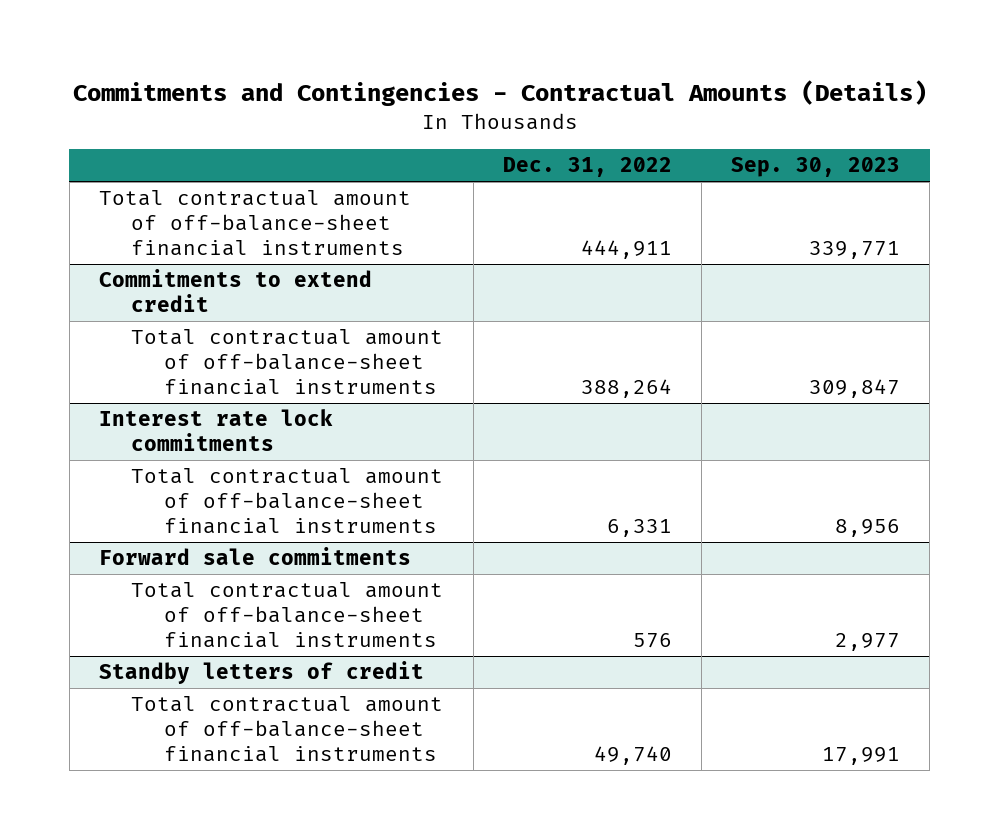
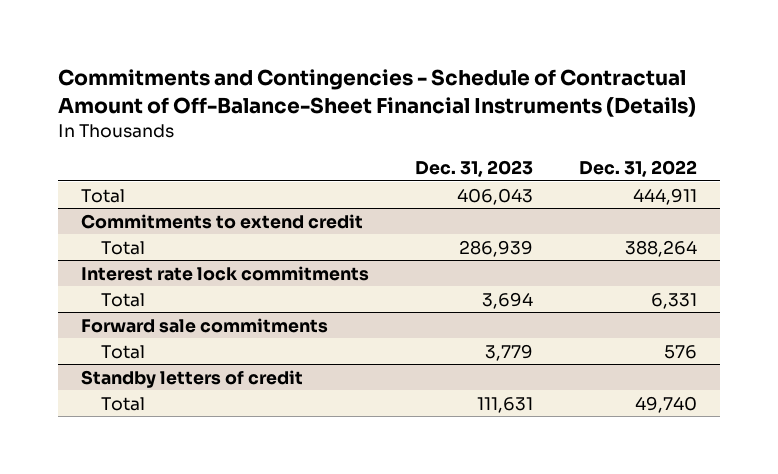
[72,79,927,106] Commitments and Contingencies - Contractual Amounts (Details) -> [57,69,696,117] Commitments and Contingencies - Schedule of Contractual Amount of Off-Balance-Sheet Financial Instruments (Details)
[731,157,901,178] Sep. 30, 2023 -> none
none -> [415,159,534,177] Dec. 31, 2023
[98,190,411,257] Total contractual amount of off-balance-sheet financial instruments -> [81,188,126,203] Total
[131,329,444,396] Total contractual amount of off-balance-sheet financial instruments -> [100,240,145,255] Total
[131,468,444,535] Total contractual amount of off-balance-sheet financial instruments -> [100,292,145,307] Total
[131,582,444,649] Total contractual amount of off-balance-sheet financial instruments -> [100,344,145,359] Total
[131,696,444,763] Total contractual amount of off-balance-sheet financial instruments -> [100,396,145,411] Total

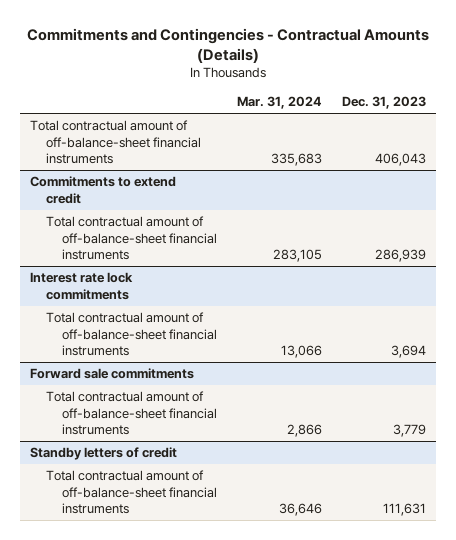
[57,69,696,117] Commitments and Contingencies - Schedule of Contractual Amount of Off-Balance-Sheet Financial Instruments (Details) -> [27,27,430,63] Commitments and Contingencies - Contractual Amounts (Details)
[579,159,698,177] Dec. 31, 2022 -> none
none -> [237,96,323,110] Mar. 31, 2024
[81,188,126,203] Total -> [29,120,201,165] Total contractual amount of off-balance-sheet financial instruments
[100,240,145,255] Total -> [45,216,217,261] Total contractual amount of off-balance-sheet financial instruments
[100,292,145,307] Total -> [45,312,217,357] Total contractual amount of off-balance-sheet financial instruments
[100,344,145,359] Total -> [45,391,217,436] Total contractual amount of off-balance-sheet financial instruments
[100,396,145,411] Total -> [45,470,217,515] Total contractual amount of off-balance-sheet financial instruments

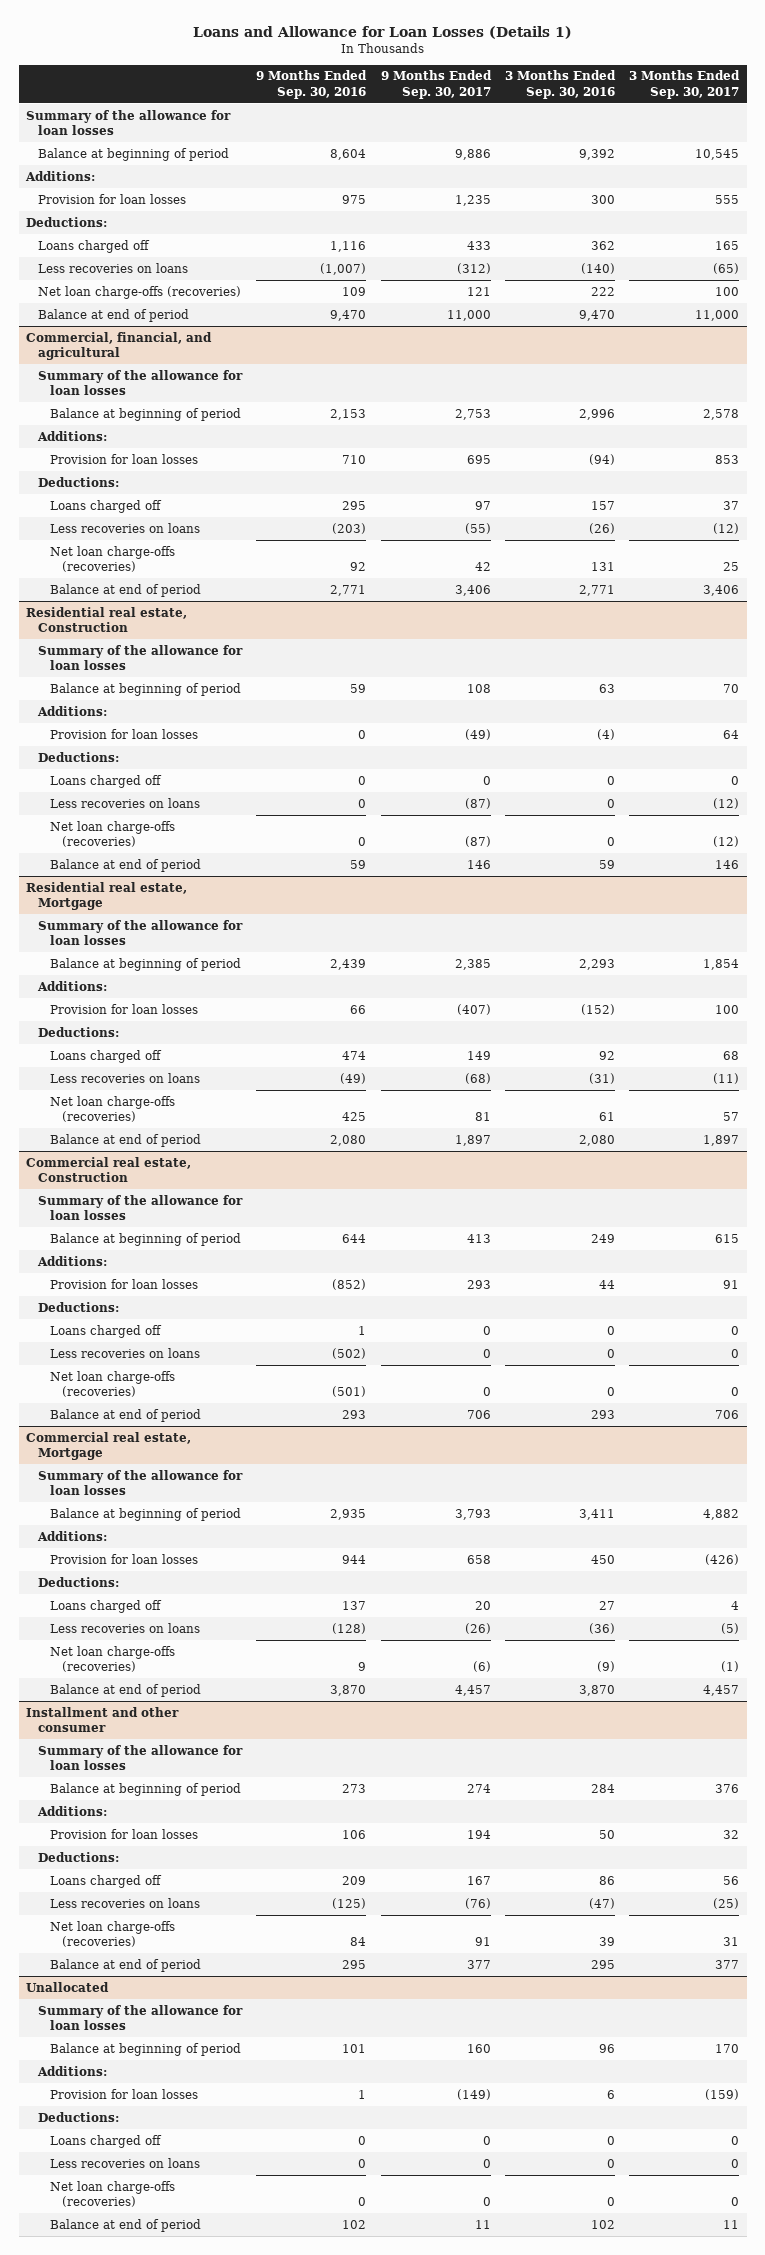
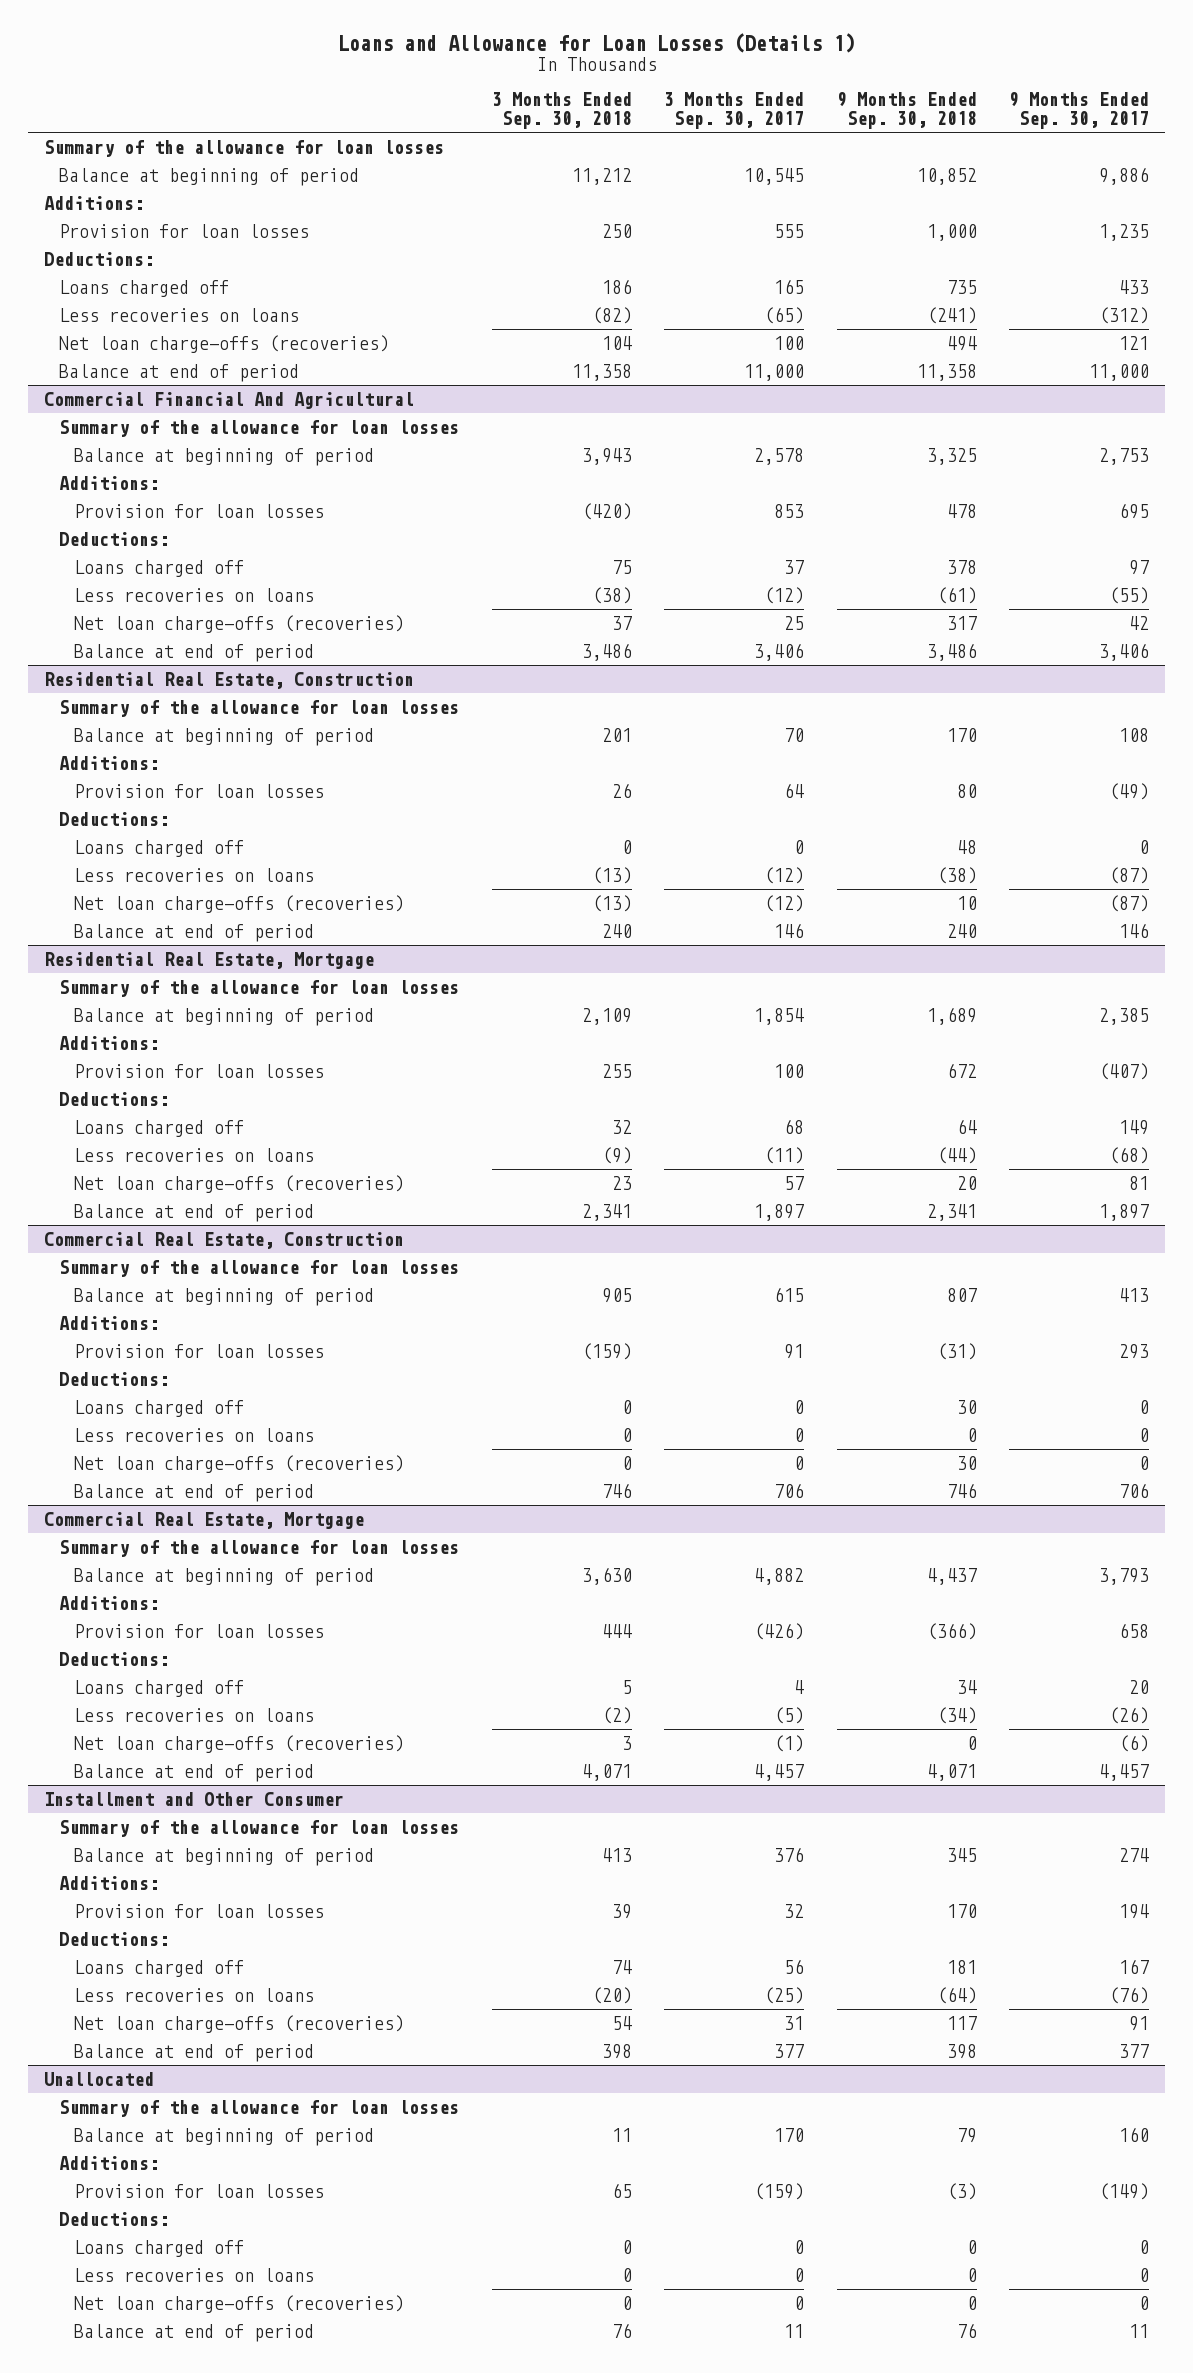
[256,70,368,99] 9 Months Ended Sep. 30, 2016 -> none
[504,70,616,99] 3 Months Ended Sep. 30, 2016 -> none
none -> [491,92,632,130] 3 Months Ended Sep. 30, 2018
none -> [836,92,977,130] 9 Months Ended Sep. 30, 2018
[25,331,212,360] Commercial, financial, and agricultural -> [44,391,415,409] Commercial Financial And Agricultural
[25,606,187,632] Residential real estate, Construction -> [44,671,415,689] Residential Real Estate, Construction
[25,881,187,910] Residential real estate, Mortgage -> [44,951,375,969] Residential Real Estate, Mortgage
[25,1156,191,1182] Commercial real estate, Construction -> [44,1231,405,1249] Commercial Real Estate, Construction
[25,1431,191,1460] Commercial real estate, Mortgage -> [44,1511,365,1529] Commercial Real Estate, Mortgage
[25,1706,179,1732] Installment and other consumer -> [44,1791,345,1806] Installment and Other Consumer

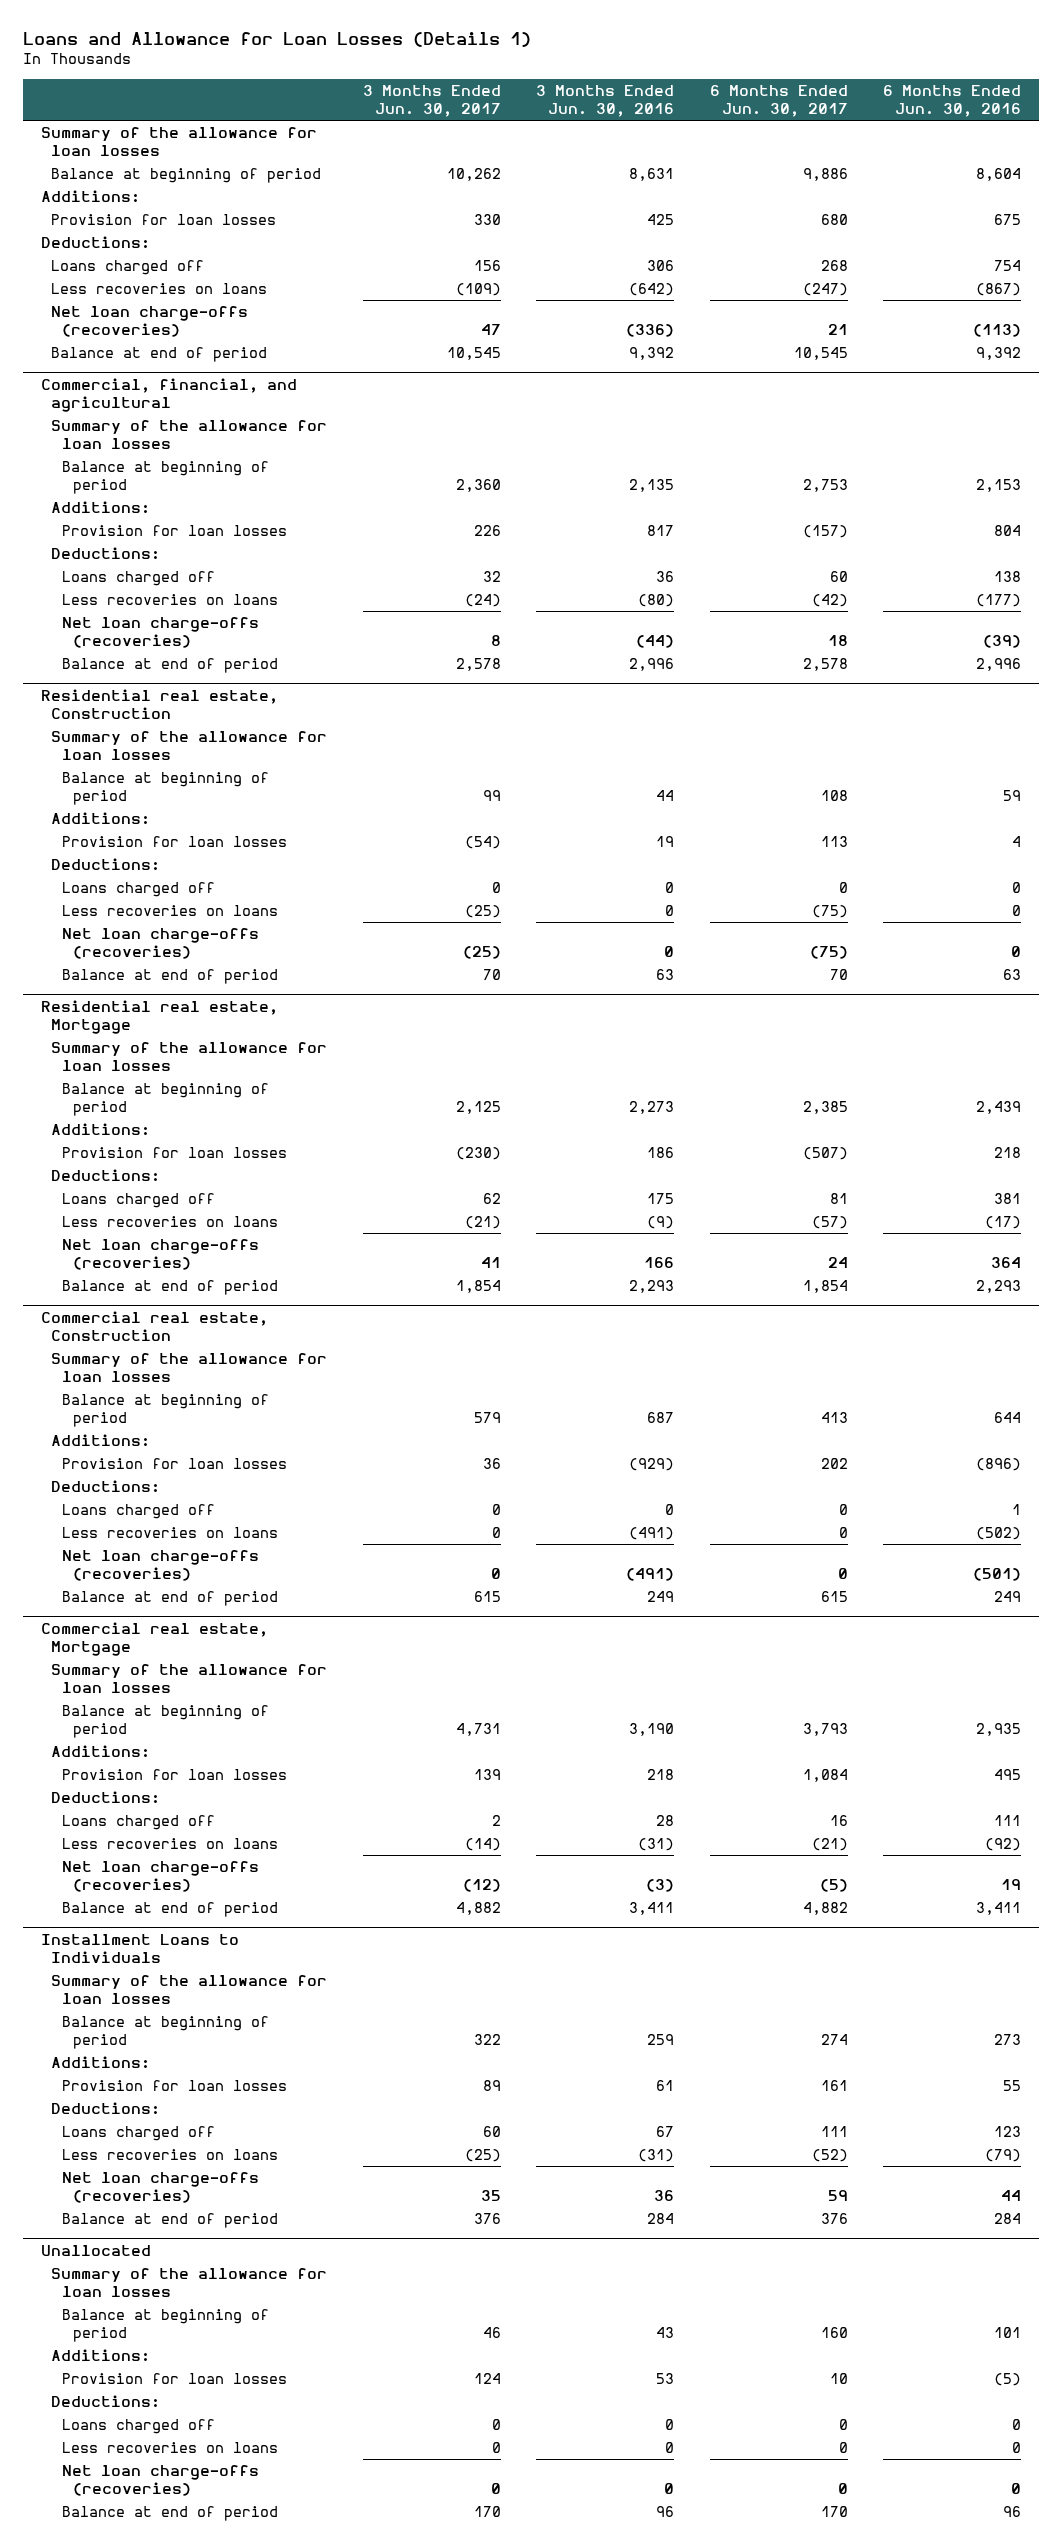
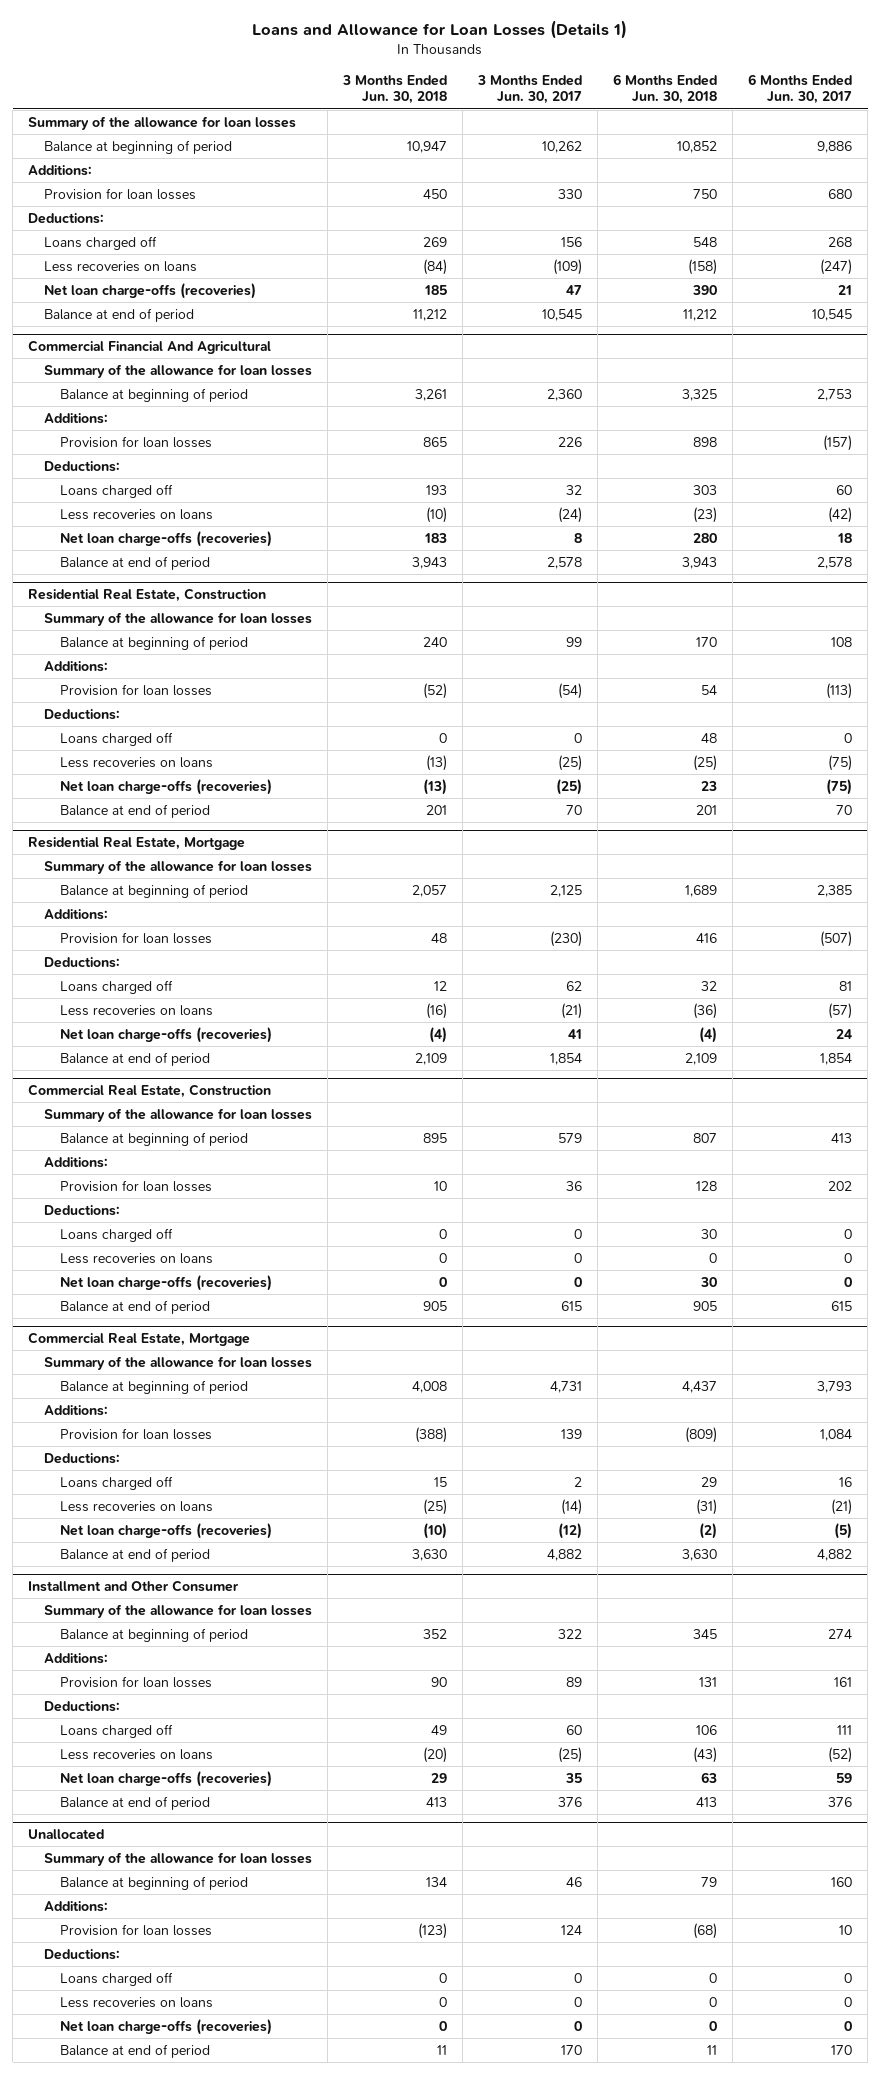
[536,84,675,117] 3 Months Ended Jun. 30, 2016 -> none
[883,84,1022,117] 6 Months Ended Jun. 30, 2016 -> none
none -> [342,74,448,105] 3 Months Ended Jun. 30, 2018
none -> [613,73,718,105] 6 Months Ended Jun. 30, 2018
[40,378,297,413] Commercial, financial, and agricultural -> [28,340,272,355] Commercial Financial And Agricultural
[40,689,278,720] Residential real estate, Construction -> [28,588,267,603] Residential Real Estate, Construction
[820,836,848,848] 113 -> [826,682,853,699] (113)
[40,1000,278,1035] Residential real estate, Mortgage -> [28,837,246,851] Residential Real Estate, Mortgage
[40,1311,268,1342] Commercial real estate, Construction -> [28,1084,272,1099] Commercial Real Estate, Construction
[40,1622,268,1657] Commercial real estate, Mortgage -> [28,1332,251,1347] Commercial Real Estate, Mortgage
[40,1934,239,1964] Installment Loans to Individuals -> [28,1580,240,1593] Installment and Other Consumer

